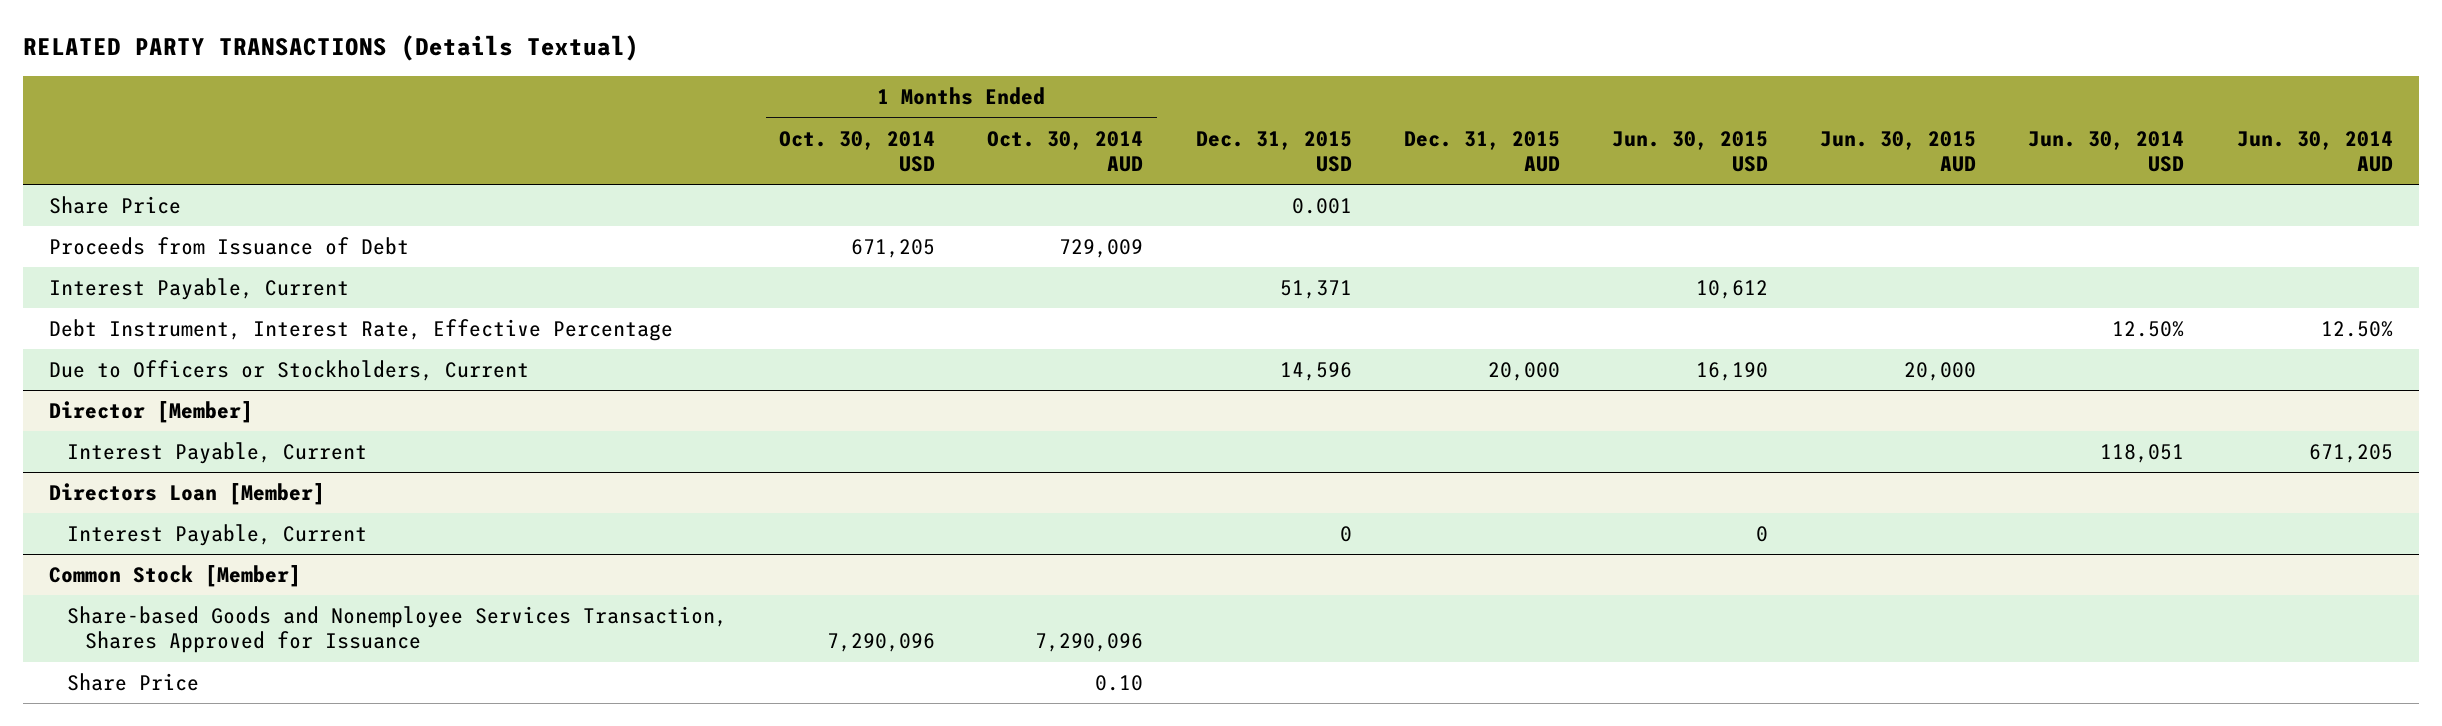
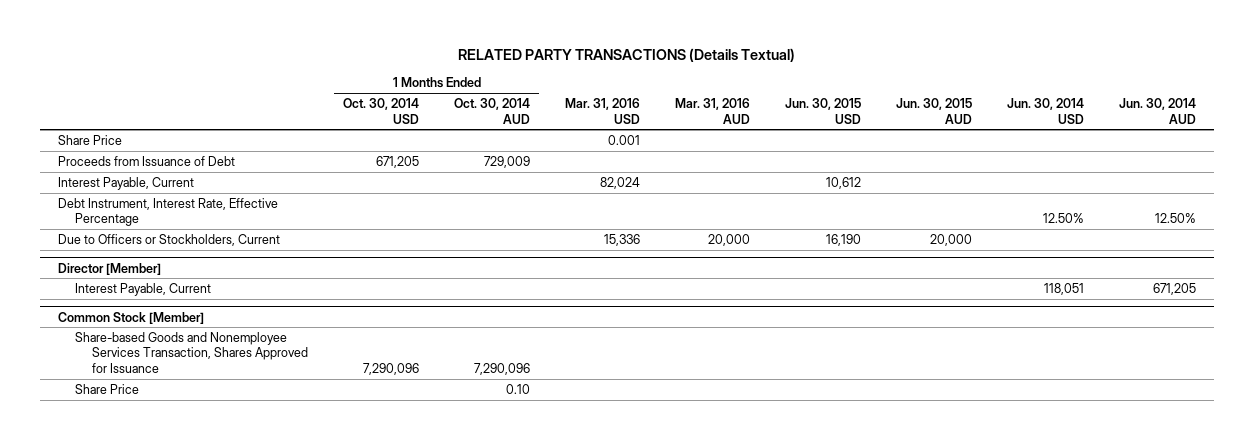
[1195,130,1352,172] Dec. 31, 2015 USD -> none
[1403,130,1560,172] Dec. 31, 2015 AUD -> none
none -> [565,98,641,124] Mar. 31, 2016 USD
none -> [675,98,751,124] Mar. 31, 2016 AUD
[48,483,325,506] Directors Loan [Member] -> none
[67,524,368,547] Interest Payable, Current -> none

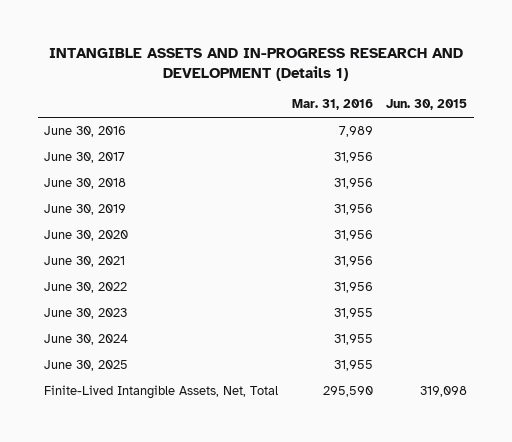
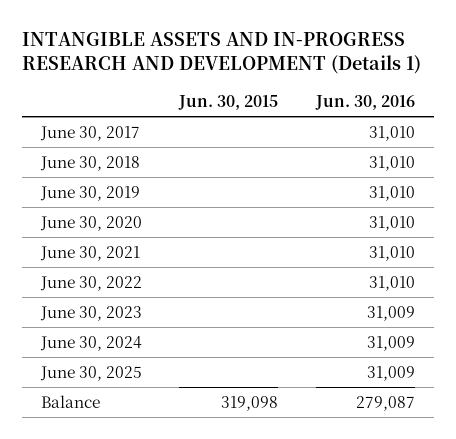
[291,99,373,111] Mar. 31, 2016 -> none
none -> [314,94,415,110] Jun. 30, 2016
[44,126,127,138] June 30, 2016 -> none
[44,385,279,400] Finite-Lived Intangible Assets, Net, Total -> [40,394,100,408] Balance

